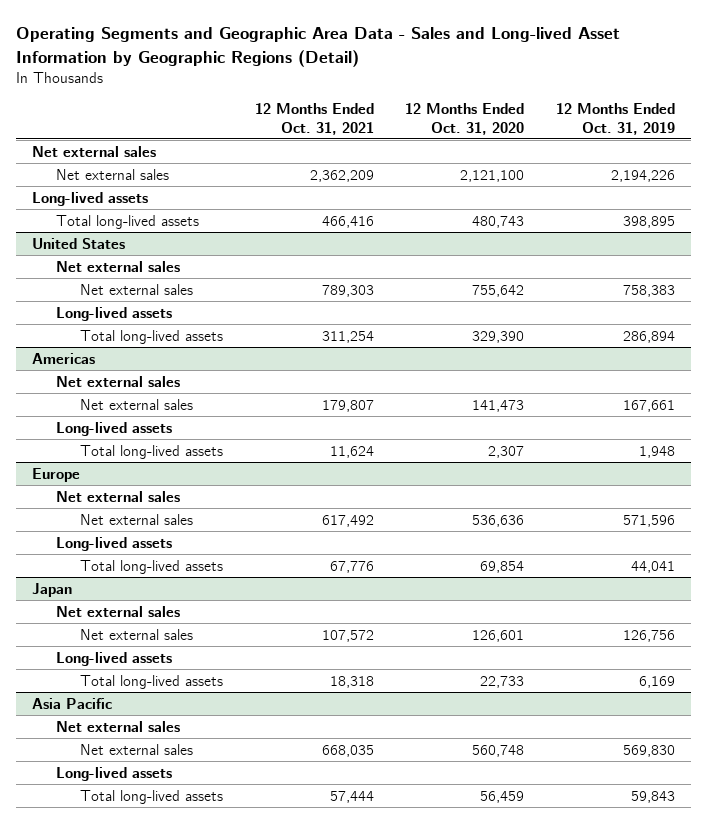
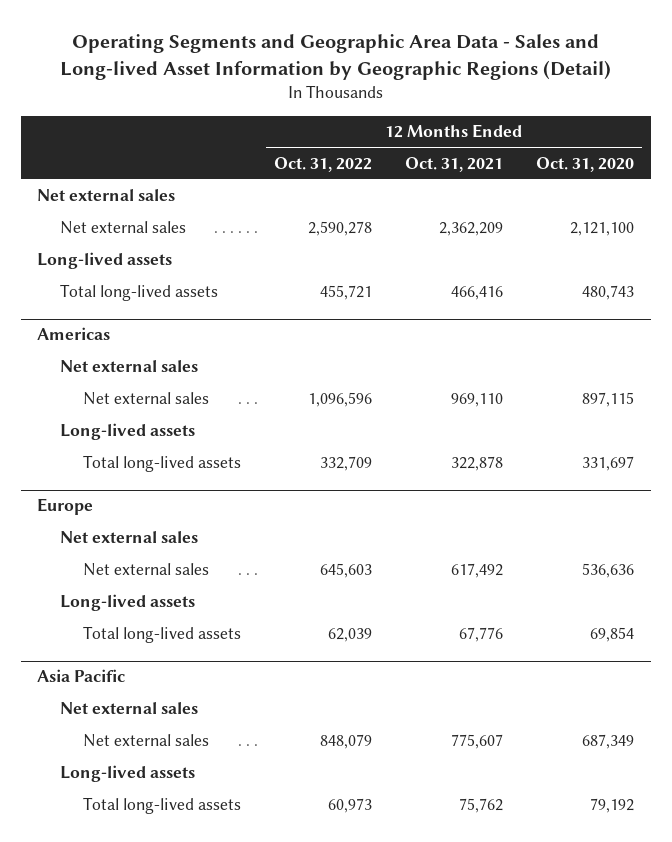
[556,103,676,135] 12 Months Ended Oct. 31, 2019 -> none
none -> [274,156,373,172] Oct. 31, 2022
[32,237,126,249] United States -> none
[56,260,181,272] Net external sales -> none
[79,283,193,295] Net external sales -> none
[56,306,173,321] Long-lived assets -> none
[79,329,223,344] Total long-lived assets -> none
[321,399,374,412] 179,807 -> [451,393,504,408] 969,110
[472,399,525,412] 141,473 -> [582,392,635,408] 897,115
[329,445,374,458] 11,624 -> [451,456,504,472] 322,878
[488,445,525,458] 2,307 -> [582,456,635,472] 331,697
[32,582,73,597] Japan -> none
[56,605,181,617] Net external sales -> none
[79,628,193,640] Net external sales -> none
[56,651,173,666] Long-lived assets -> none
[79,674,223,689] Total long-lived assets -> none
[321,744,374,757] 668,035 -> [451,734,504,750] 775,607
[472,744,525,757] 560,748 -> [582,734,635,750] 687,349
[329,790,374,803] 57,444 -> [459,798,504,814] 75,762
[480,790,525,803] 56,459 -> [590,798,635,814] 79,192

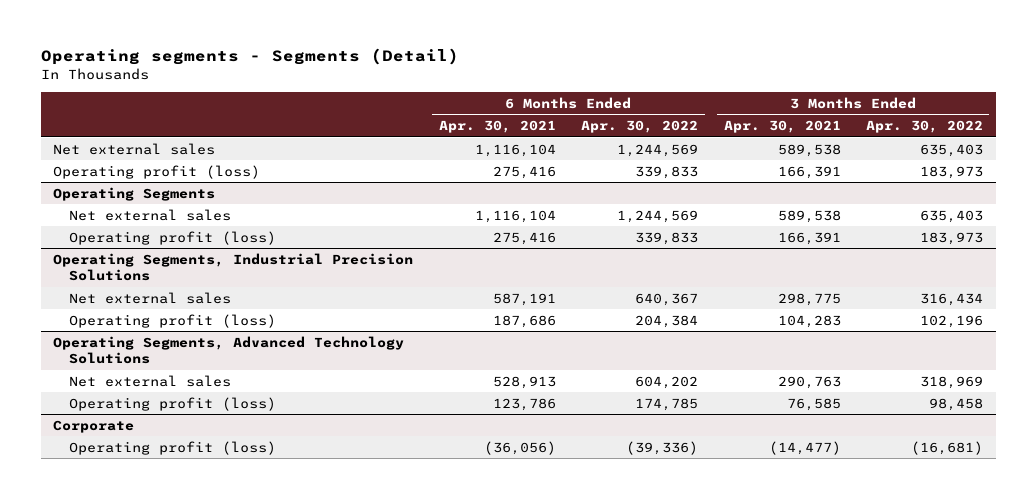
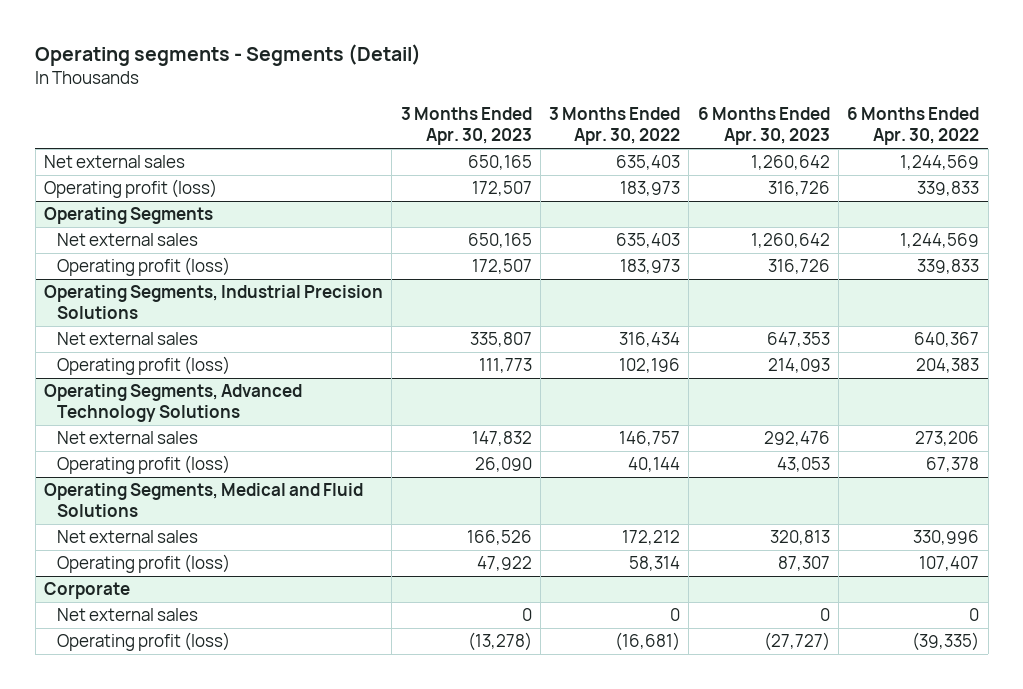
[438,120,556,134] Apr. 30, 2021 -> none
[723,120,841,134] Apr. 30, 2021 -> none
none -> [400,107,532,146] 3 Months Ended Apr. 30, 2023
none -> [697,107,830,146] 6 Months Ended Apr. 30, 2023
[635,314,699,328] 204,384 -> [916,358,980,374] 204,383
[635,375,699,389] 604,202 -> [915,431,980,447] 273,206
[920,375,984,389] 318,969 -> [619,431,681,447] 146,757
[635,397,699,411] 174,785 -> [926,457,980,473] 67,378
[929,397,984,411] 98,458 -> [628,457,681,473] 40,144
none -> [43,483,363,518] Operating Segments, Medical and Fluid Solutions
none -> [57,530,199,544] Net external sales
none -> [57,554,231,574] Operating profit (loss)
none -> [57,608,199,622] Net external sales
[626,440,699,455] (39,336) -> [912,632,980,652] (39,335)

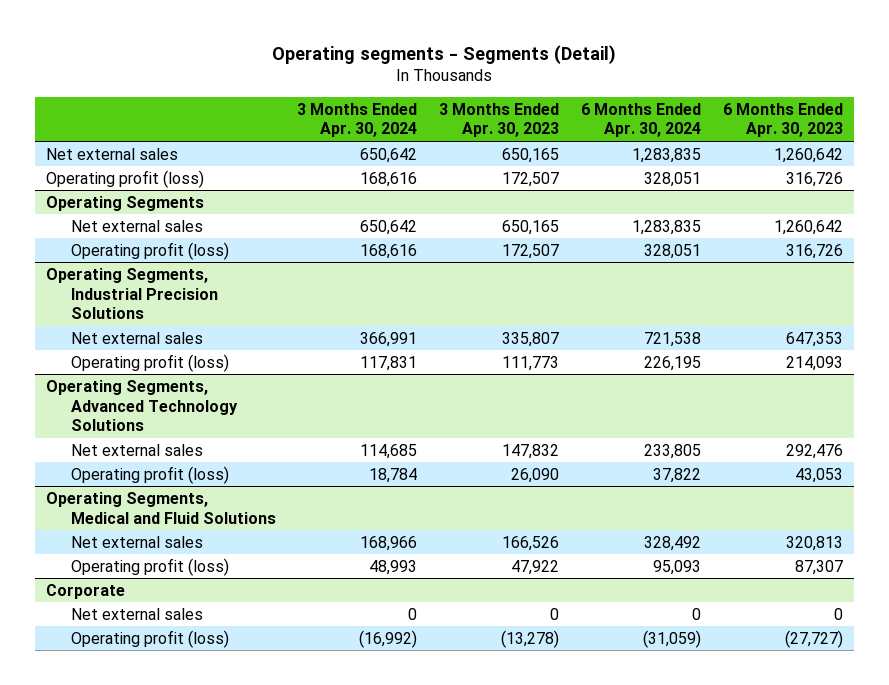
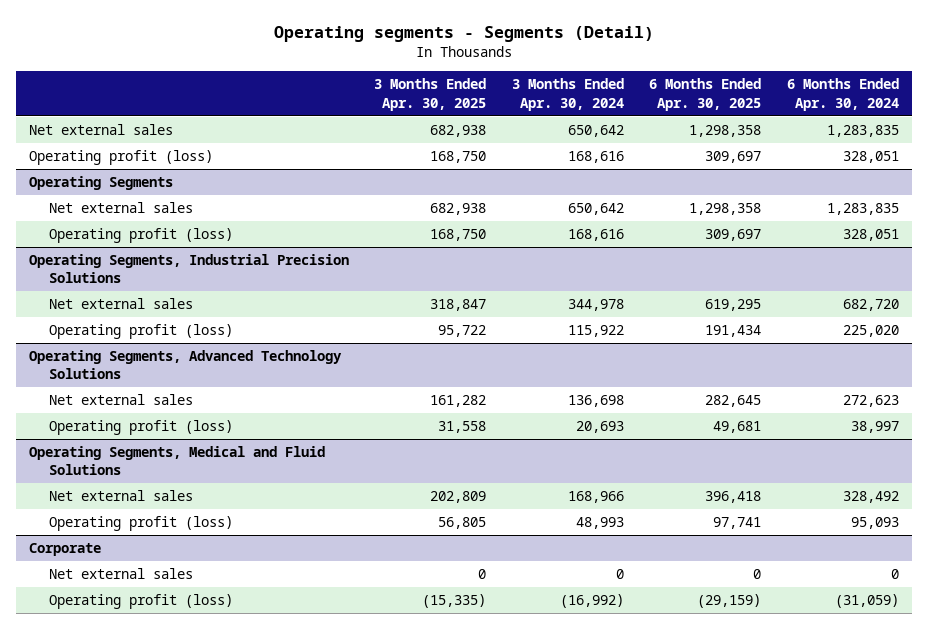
[439,102,560,138] 3 Months Ended Apr. 30, 2023 -> none
[722,102,843,138] 6 Months Ended Apr. 30, 2023 -> none
none -> [374,78,487,111] 3 Months Ended Apr. 30, 2025
none -> [649,78,762,111] 6 Months Ended Apr. 30, 2025
[360,331,418,347] 366,991 -> [567,299,624,312] 344,978
[644,331,702,347] 721,538 -> [842,299,899,312] 682,720
[360,355,418,371] 117,831 -> [567,325,624,338] 115,922
[644,355,702,371] 226,195 -> [842,325,899,338] 225,020
[360,443,418,459] 114,685 -> [567,395,624,408] 136,698
[644,443,702,459] 233,805 -> [842,395,899,408] 272,623
[369,467,418,483] 18,784 -> [575,421,624,434] 20,693
[653,467,702,483] 37,822 -> [850,421,899,434] 38,997

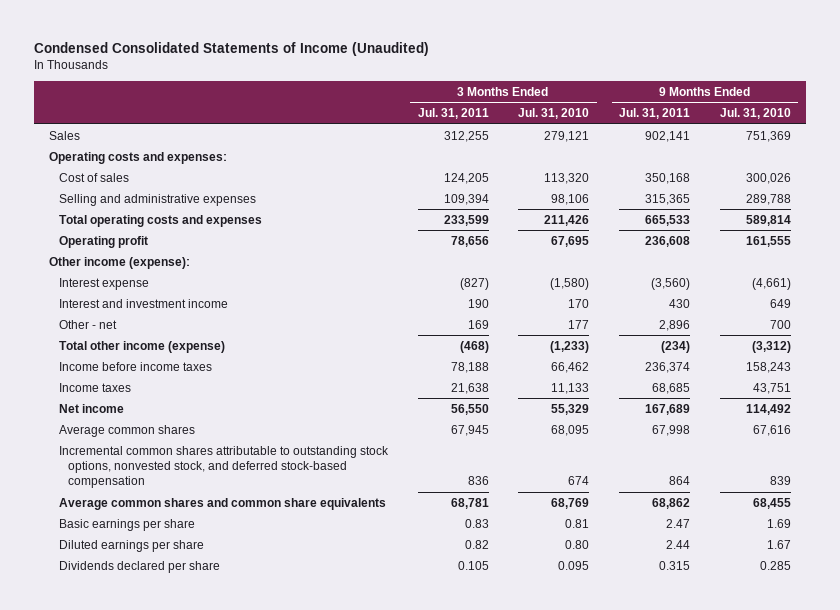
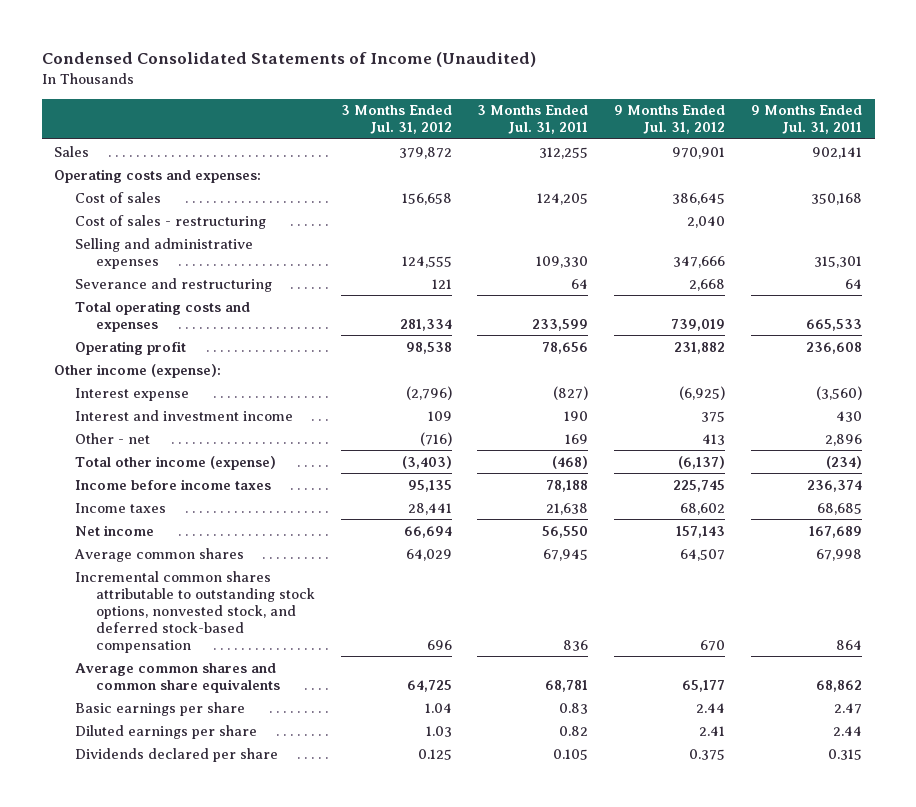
[518,108,590,120] Jul. 31, 2010 -> none
[719,108,791,120] Jul. 31, 2010 -> none
none -> [340,105,452,135] 3 Months Ended Jul. 31, 2012
none -> [614,105,726,135] 9 Months Ended Jul. 31, 2012
none -> [75,214,267,229] Cost of sales - restructuring
[443,193,489,205] 109,394 -> [536,255,589,268] 109,330
[645,193,691,205] 315,365 -> [813,255,862,268] 315,301
none -> [75,277,273,292] Severance and restructuring

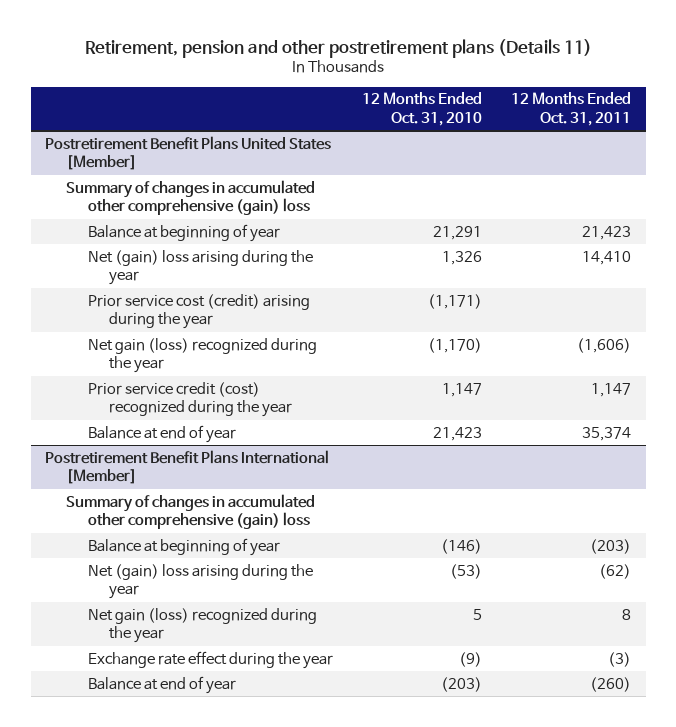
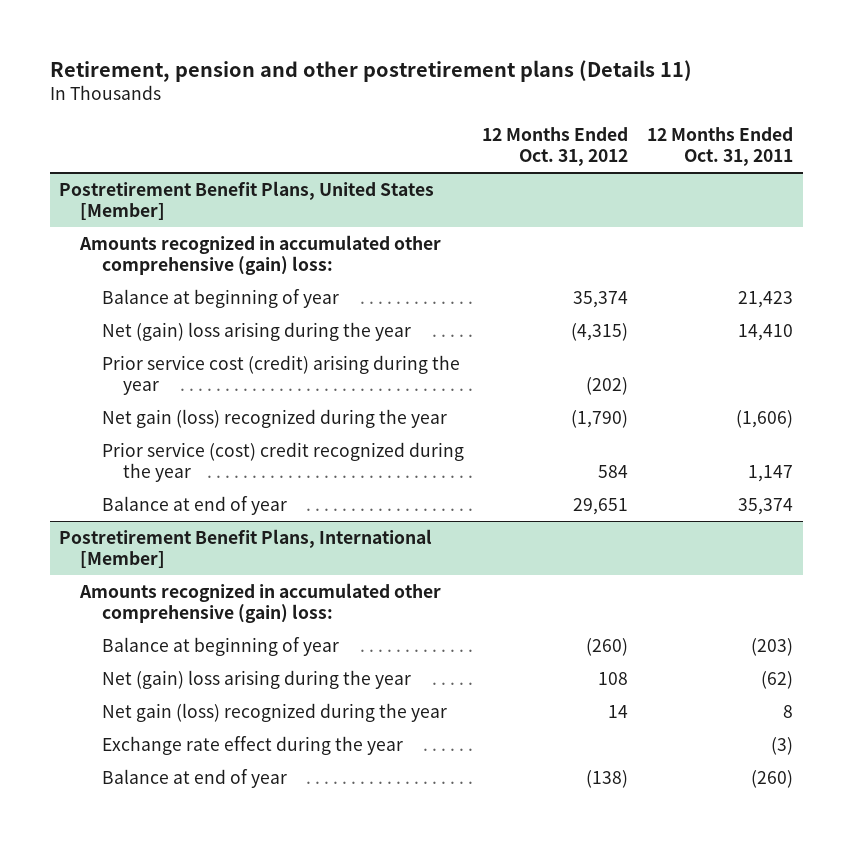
[361,92,482,126] 12 Months Ended Oct. 31, 2010 -> none
none -> [482,126,629,166] 12 Months Ended Oct. 31, 2012
[45,135,332,171] Postretirement Benefit Plans United States [Member] -> [59,180,435,220] Postretirement Benefit Plans, United States [Member]
[66,179,316,216] Summary of changes in accumulated other comprehensive (gain) loss -> [79,234,442,275] Amounts recognized in accumulated other comprehensive (gain) loss:
[87,381,292,418] Prior service credit (cost) recognized during the year -> [101,441,464,482] Prior service (cost) credit recognized during the year
[45,449,330,485] Postretirement Benefit Plans International [Member] -> [59,528,433,568] Postretirement Benefit Plans, International [Member]
[66,493,316,530] Summary of changes in accumulated other comprehensive (gain) loss -> [79,582,442,623] Amounts recognized in accumulated other comprehensive (gain) loss:

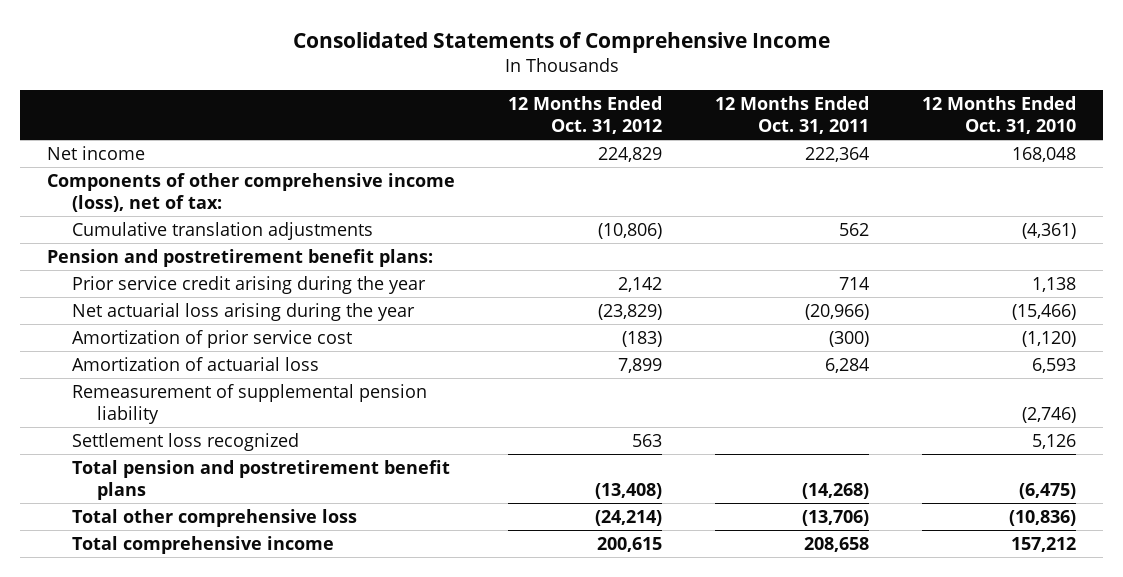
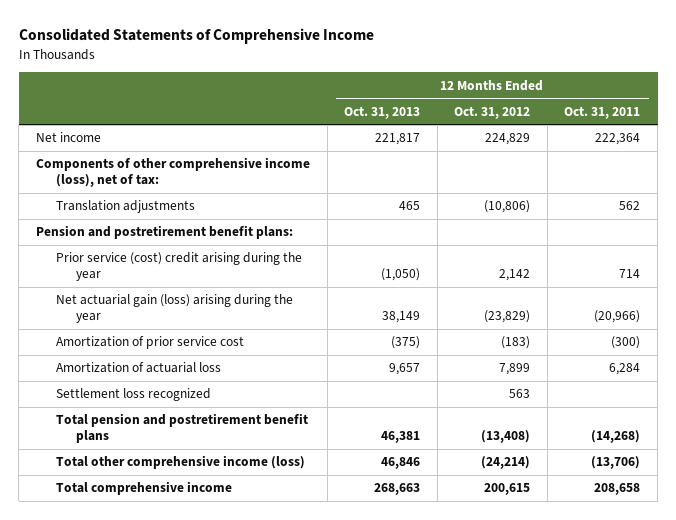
[922,95,1077,135] 12 Months Ended Oct. 31, 2010 -> none
none -> [344,105,421,119] Oct. 31, 2013
[71,221,373,240] Cumulative translation adjustments -> [55,200,195,214] Translation adjustments
[71,275,426,294] Prior service credit arising during the year -> [55,252,302,282] Prior service (cost) credit arising during the year
[71,302,415,321] Net actuarial loss arising during the year -> [55,294,293,324] Net actuarial gain (loss) arising during the year
[71,383,427,425] Remeasurement of supplemental pension liability -> none
[71,508,357,527] Total other comprehensive loss -> [55,455,305,470] Total other comprehensive income (loss)

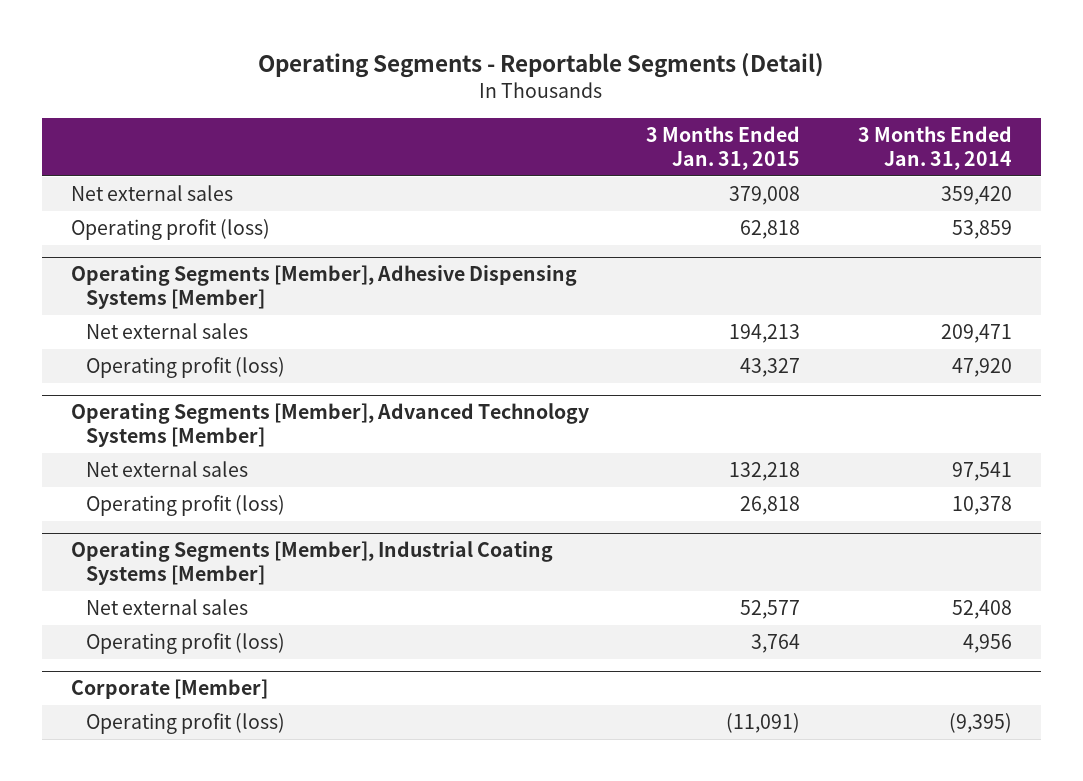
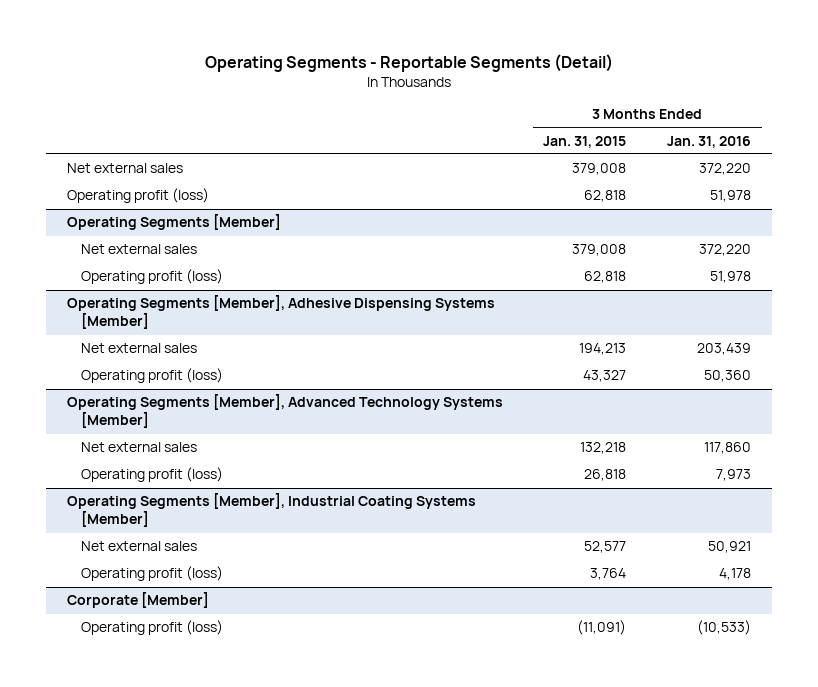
[858,125,1013,171] 3 Months Ended Jan. 31, 2014 -> none
none -> [667,135,752,148] Jan. 31, 2016
none -> [66,214,281,231] Operating Segments [Member]
none -> [80,244,197,255] Net external sales
none -> [80,269,223,285] Operating profit (loss)

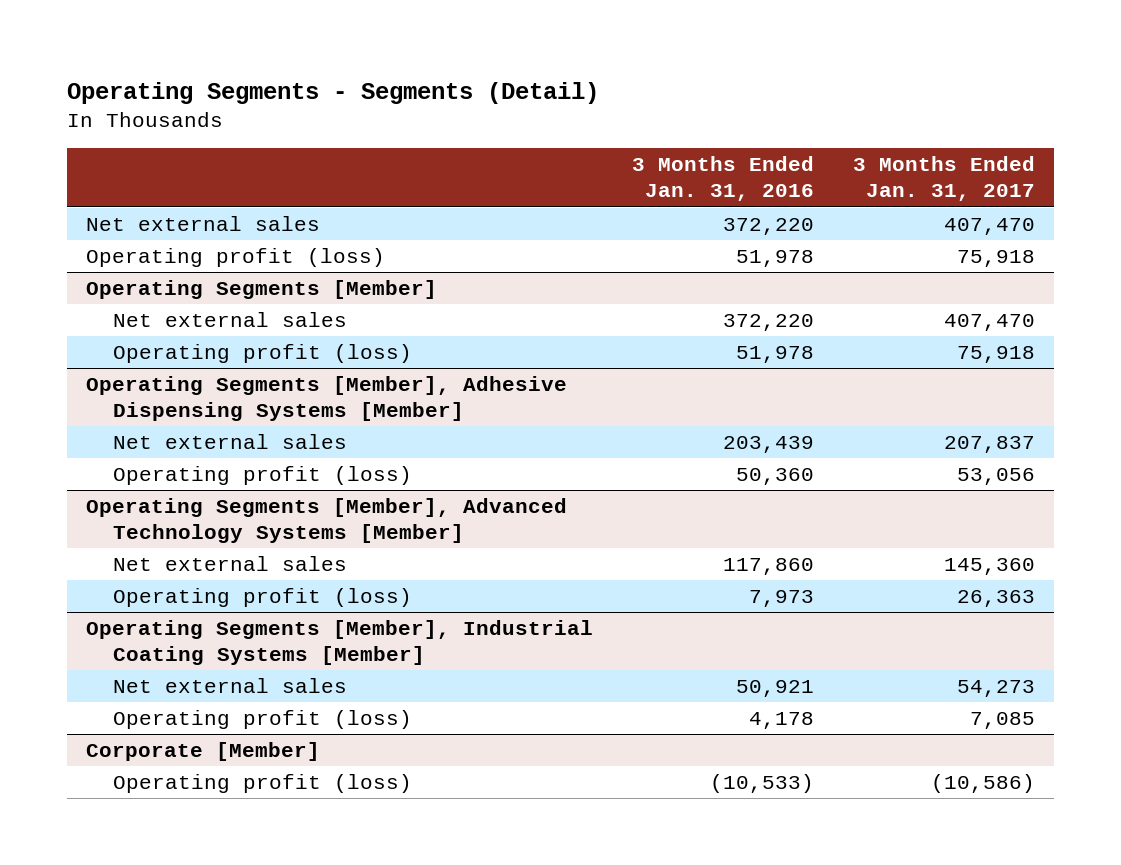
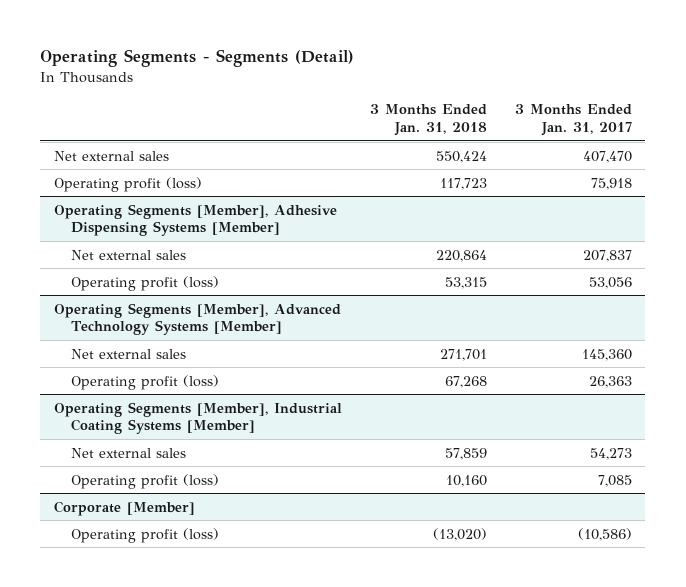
[632,156,815,202] 3 Months Ended Jan. 31, 2016 -> none
none -> [369,104,487,136] 3 Months Ended Jan. 31, 2018
[86,280,438,300] Operating Segments [Member] -> none
[113,312,348,328] Net external sales -> none
[113,344,413,364] Operating profit (loss) -> none

